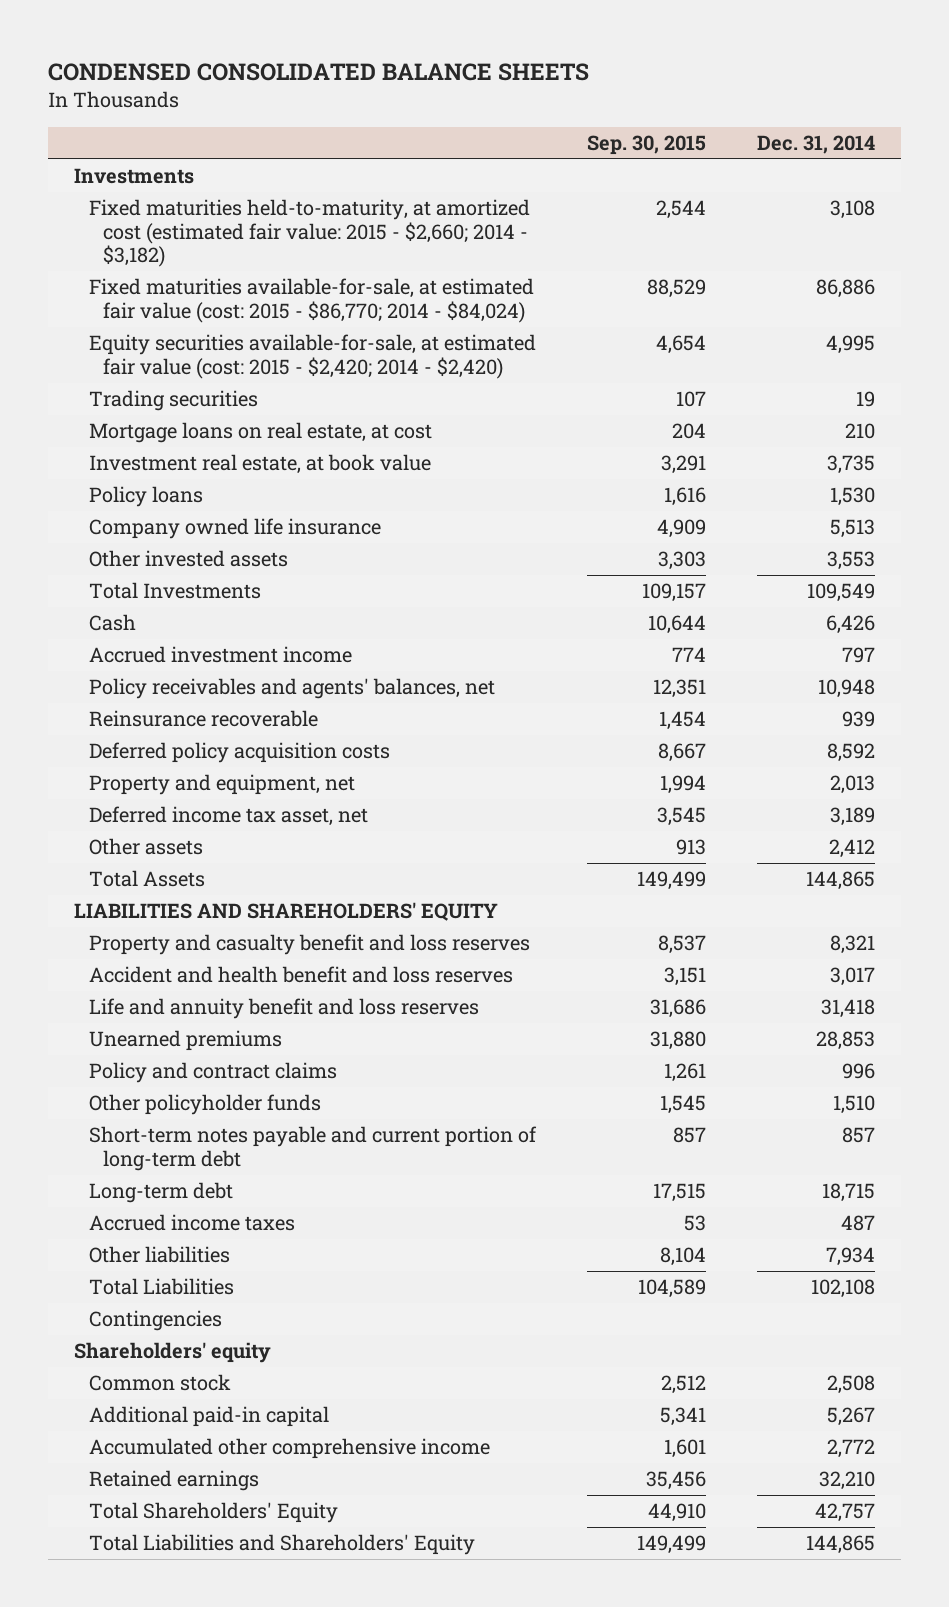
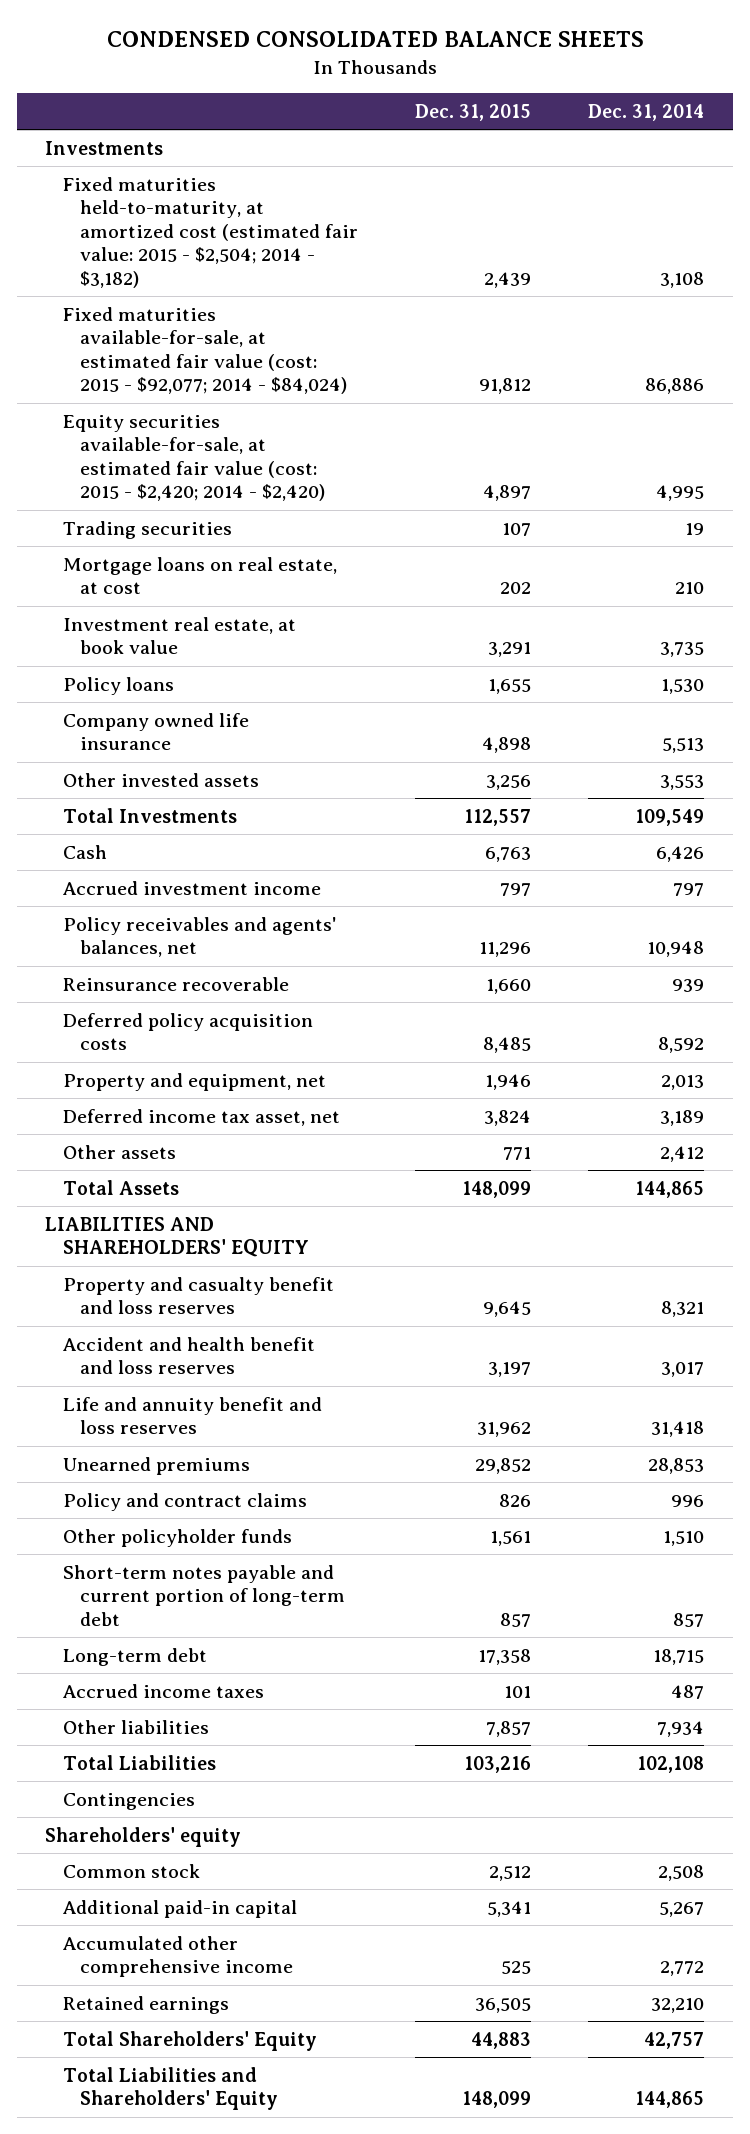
[586,135,706,156] Sep. 30, 2015 -> none
none -> [415,103,532,121] Dec. 31, 2015
[88,199,530,268] Fixed maturities held-to-maturity, at amortized cost (estimated fair value: 2015 - $2,660; 2014 - $3,182) -> [62,176,359,288] Fixed maturities held-to-maturity, at amortized cost (estimated fair value: 2015 - $2,504; 2014 - $3,182)
[88,278,534,323] Fixed maturities available-for-sale, at estimated fair value (cost: 2015 - $86,770; 2014 - $84,024) -> [62,306,348,395] Fixed maturities available-for-sale, at estimated fair value (cost: 2015 - $92,077; 2014 - $84,024)

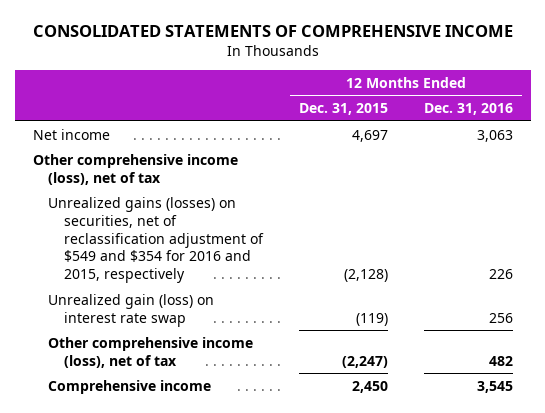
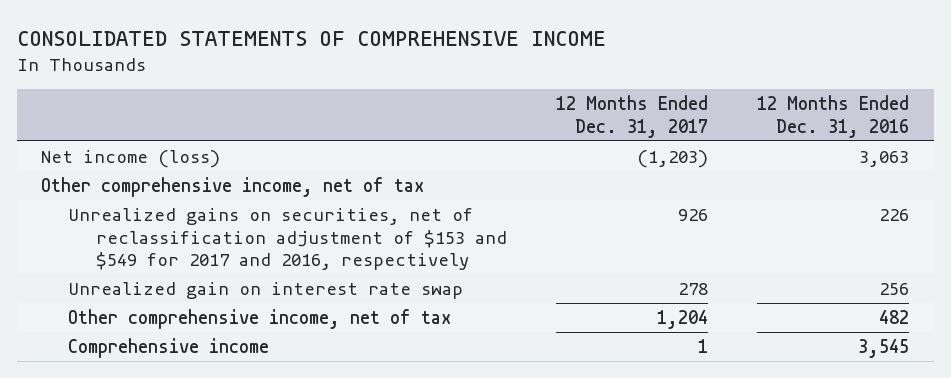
[298,103,388,116] Dec. 31, 2015 -> none
none -> [555,94,708,138] 12 Months Ended Dec. 31, 2017
[32,128,110,140] Net income -> [41,149,221,168] Net income (loss)
[32,153,238,185] Other comprehensive income (loss), net of tax -> [41,176,425,197] Other comprehensive income, net of tax
[48,196,264,284] Unrealized gains (losses) on securities, net of reclassification adjustment of $549 and $354 for 2016 and 2015, respectively -> [68,207,507,271] Unrealized gains on securities, net of reclassification adjustment of $153 and $549 for 2017 and 2016, respectively
[48,293,215,327] Unrealized gain (loss) on interest rate swap -> [68,281,464,299] Unrealized gain on interest rate swap
[48,336,254,368] Other comprehensive income (loss), net of tax -> [68,308,452,329] Other comprehensive income, net of tax

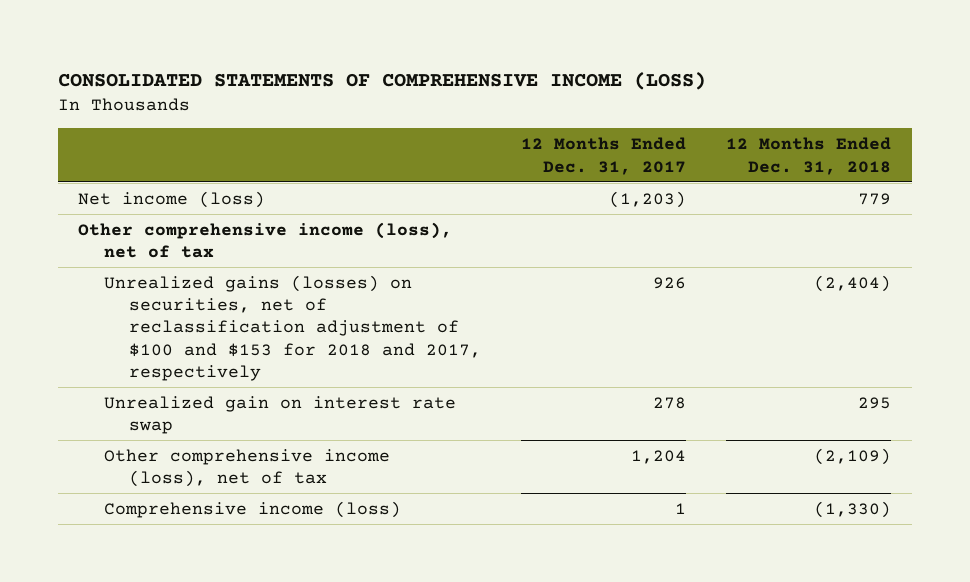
[16,30,606,46] CONSOLIDATED STATEMENTS OF COMPREHENSIVE INCOME -> [58,72,707,91] CONSOLIDATED STATEMENTS OF COMPREHENSIVE INCOME (LOSS)
[757,94,910,138] 12 Months Ended Dec. 31, 2016 -> none
none -> [726,137,892,175] 12 Months Ended Dec. 31, 2018
[41,176,425,197] Other comprehensive income, net of tax -> [78,221,453,259] Other comprehensive income (loss), net of tax
[68,207,507,271] Unrealized gains on securities, net of reclassification adjustment of $153 and $549 for 2017 and 2016, respectively -> [103,274,482,382] Unrealized gains (losses) on securities, net of reclassification adjustment of $100 and $153 for 2018 and 2017, respectively
[68,308,452,329] Other comprehensive income, net of tax -> [103,448,390,488] Other comprehensive income (loss), net of tax
[68,337,270,358] Comprehensive income -> [103,500,401,518] Comprehensive income (loss)

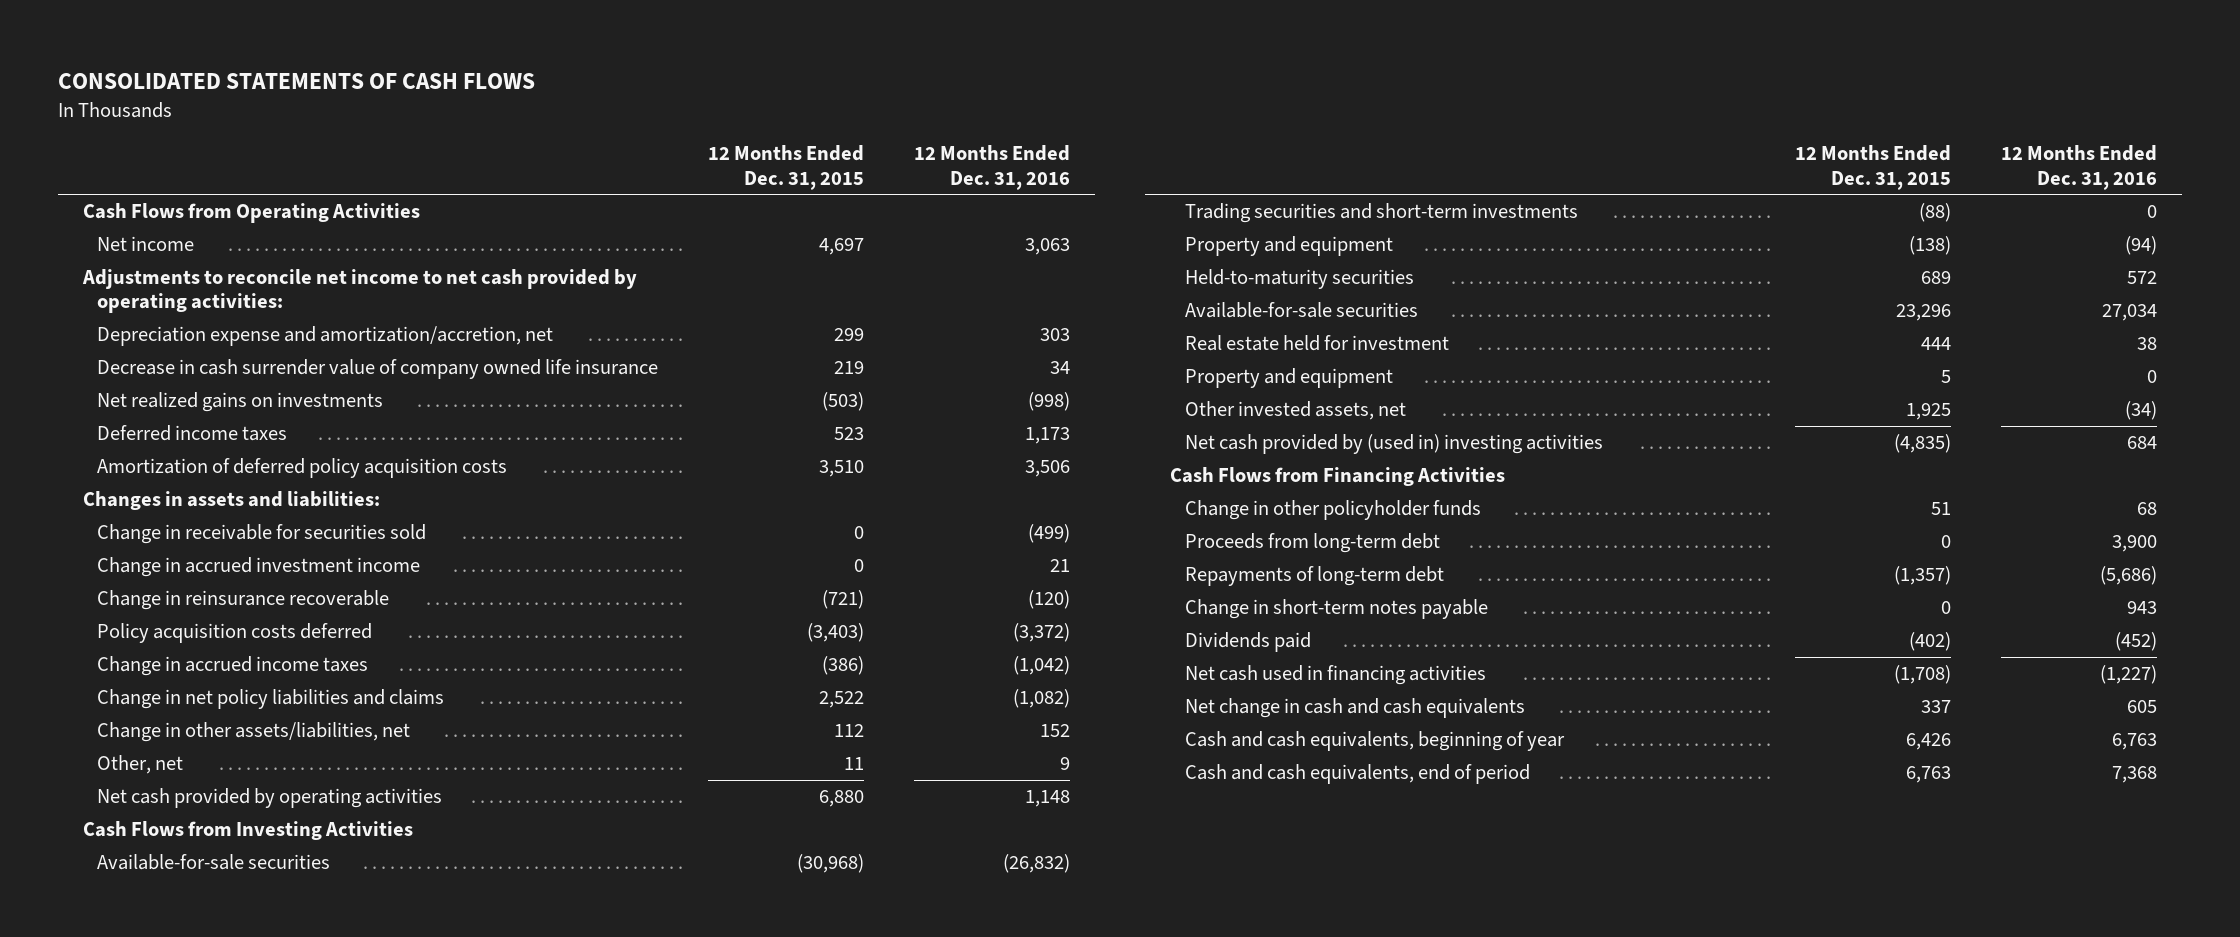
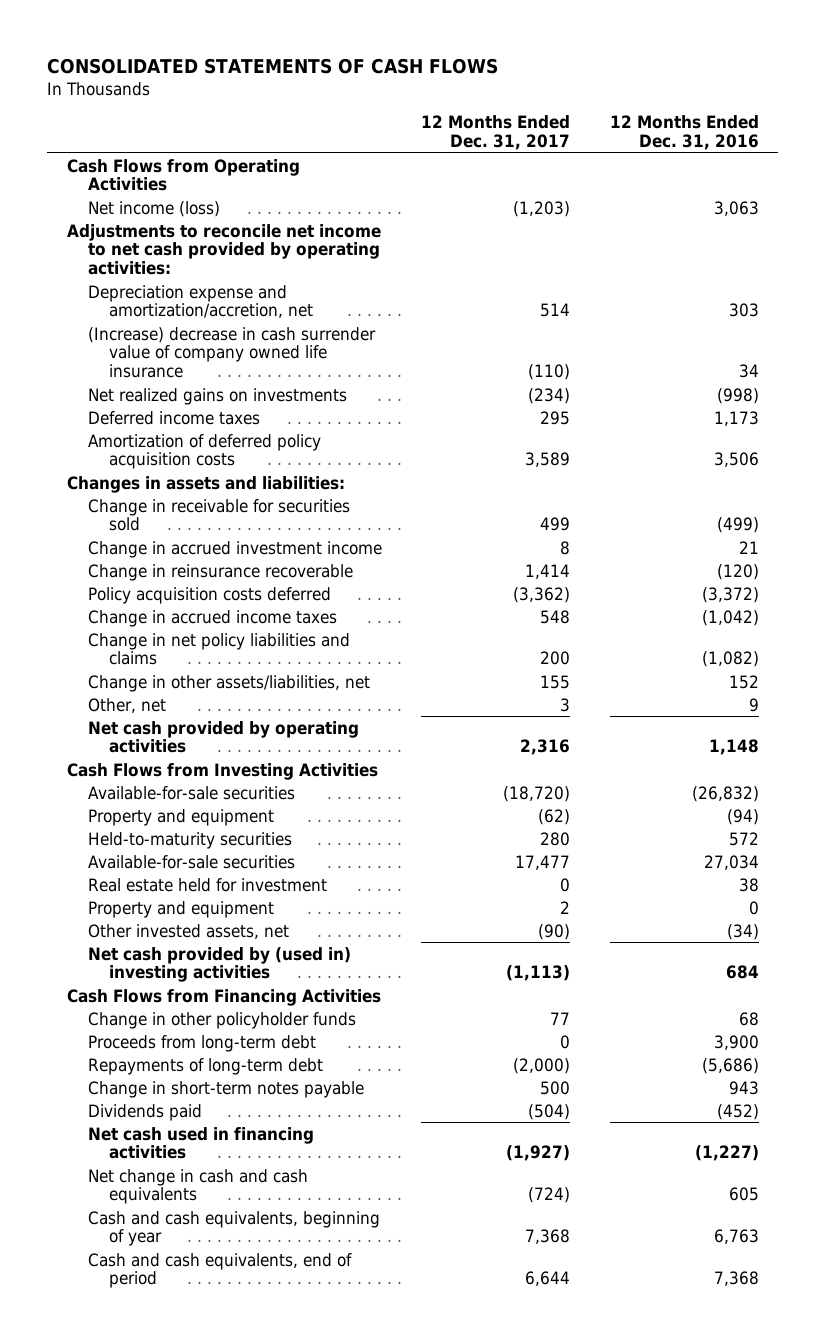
[708,145,865,190] 12 Months Ended Dec. 31, 2015 -> none
none -> [421,115,571,151] 12 Months Ended Dec. 31, 2017
[97,236,195,252] Net income -> [87,200,220,217] Net income (loss)
[97,359,659,380] Decrease in cash surrender value of company owned life insurance -> [87,326,376,379] (Increase) decrease in cash surrender value of company owned life insurance
[1184,203,1578,224] Trading securities and short-term investments -> none

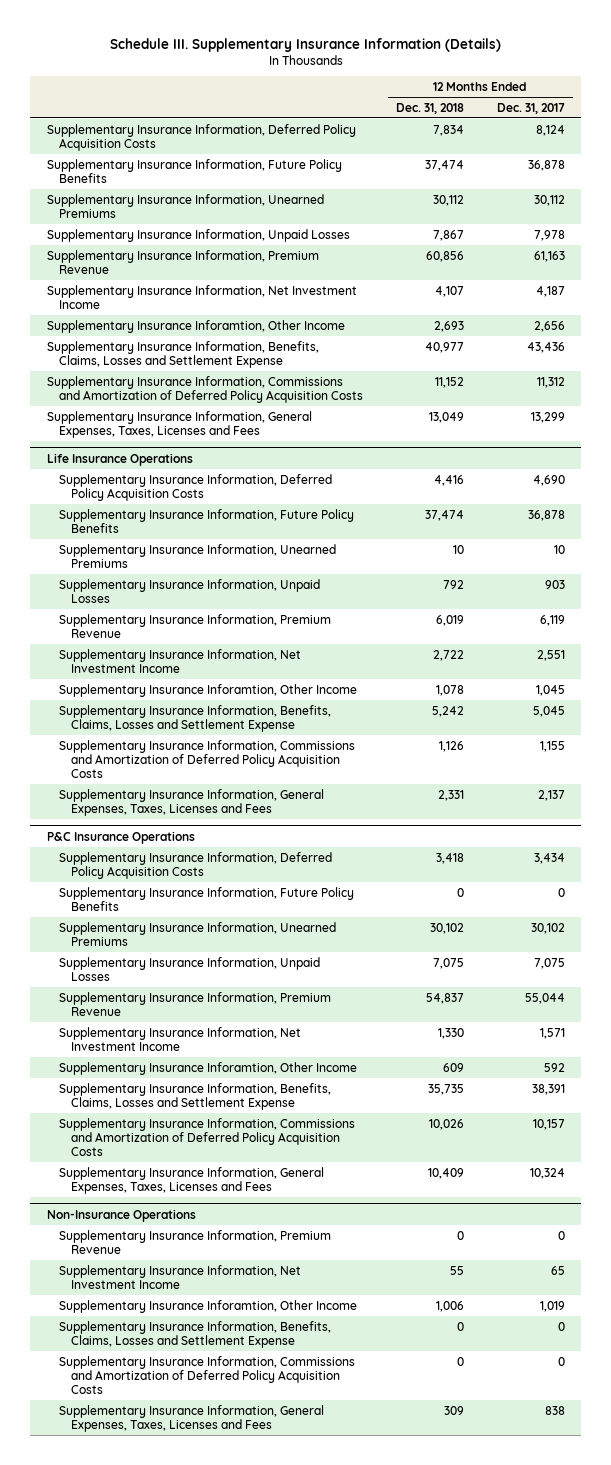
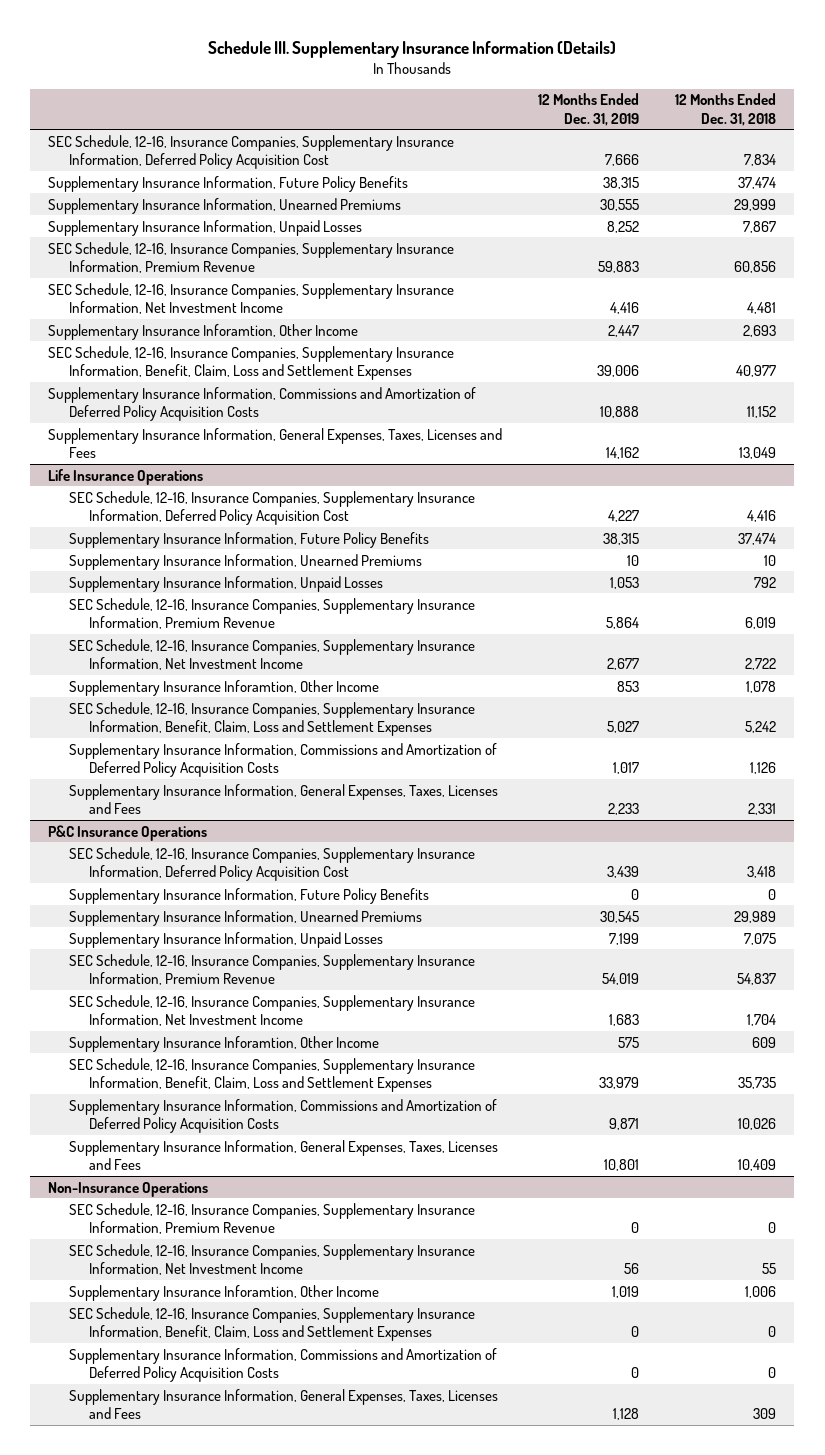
[496,102,565,114] Dec. 31, 2017 -> none
none -> [538,93,640,126] 12 Months Ended Dec. 31, 2019
[46,123,356,151] Supplementary Insurance Information, Deferred Policy Acquisition Costs -> [48,134,455,169] SEC Schedule, 12-16, Insurance Companies, Supplementary Insurance Information, Deferred Policy Acquisition Cost
[432,194,464,206] 30,112 -> [734,198,777,211] 29,999
[46,249,319,274] Supplementary Insurance Information, Premium Revenue -> [48,241,455,273] SEC Schedule, 12-16, Insurance Companies, Supplementary Insurance Information, Premium Revenue
[46,284,357,309] Supplementary Insurance Information, Net Investment Income -> [48,282,455,314] SEC Schedule, 12-16, Insurance Companies, Supplementary Insurance Information, Net Investment Income
[434,285,464,297] 4,107 -> [747,301,777,314] 4,481
[46,340,319,368] Supplementary Insurance Information, Benefits, Claims, Losses and Settlement Expense -> [48,345,455,380] SEC Schedule, 12-16, Insurance Companies, Supplementary Insurance Information, Benefit, Claim, Loss and Settlement Expenses
[58,473,332,501] Supplementary Insurance Information, Deferred Policy Acquisition Costs -> [68,490,475,525] SEC Schedule, 12-16, Insurance Companies, Supplementary Insurance Information, Deferred Policy Acquisition Cost
[58,613,331,638] Supplementary Insurance Information, Premium Revenue -> [68,597,475,629] SEC Schedule, 12-16, Insurance Companies, Supplementary Insurance Information, Premium Revenue
[58,648,301,673] Supplementary Insurance Information, Net Investment Income -> [68,638,475,670] SEC Schedule, 12-16, Insurance Companies, Supplementary Insurance Information, Net Investment Income
[58,704,331,732] Supplementary Insurance Information, Benefits, Claims, Losses and Settlement Expense -> [68,701,475,736] SEC Schedule, 12-16, Insurance Companies, Supplementary Insurance Information, Benefit, Claim, Loss and Settlement Expenses
[58,851,332,879] Supplementary Insurance Information, Deferred Policy Acquisition Costs -> [68,846,475,881] SEC Schedule, 12-16, Insurance Companies, Supplementary Insurance Information, Deferred Policy Acquisition Cost
[429,922,464,934] 30,102 -> [734,910,777,923] 29,989
[58,991,331,1016] Supplementary Insurance Information, Premium Revenue -> [68,953,475,985] SEC Schedule, 12-16, Insurance Companies, Supplementary Insurance Information, Premium Revenue
[58,1026,301,1051] Supplementary Insurance Information, Net Investment Income -> [68,994,475,1026] SEC Schedule, 12-16, Insurance Companies, Supplementary Insurance Information, Net Investment Income
[437,1027,464,1039] 1,330 -> [747,1013,777,1026] 1,704
[58,1082,331,1110] Supplementary Insurance Information, Benefits, Claims, Losses and Settlement Expense -> [68,1057,475,1092] SEC Schedule, 12-16, Insurance Companies, Supplementary Insurance Information, Benefit, Claim, Loss and Settlement Expenses
[58,1229,331,1254] Supplementary Insurance Information, Premium Revenue -> [68,1202,475,1234] SEC Schedule, 12-16, Insurance Companies, Supplementary Insurance Information, Premium Revenue
[58,1264,301,1289] Supplementary Insurance Information, Net Investment Income -> [68,1243,475,1275] SEC Schedule, 12-16, Insurance Companies, Supplementary Insurance Information, Net Investment Income
[58,1320,331,1348] Supplementary Insurance Information, Benefits, Claims, Losses and Settlement Expense -> [68,1306,475,1341] SEC Schedule, 12-16, Insurance Companies, Supplementary Insurance Information, Benefit, Claim, Loss and Settlement Expenses

